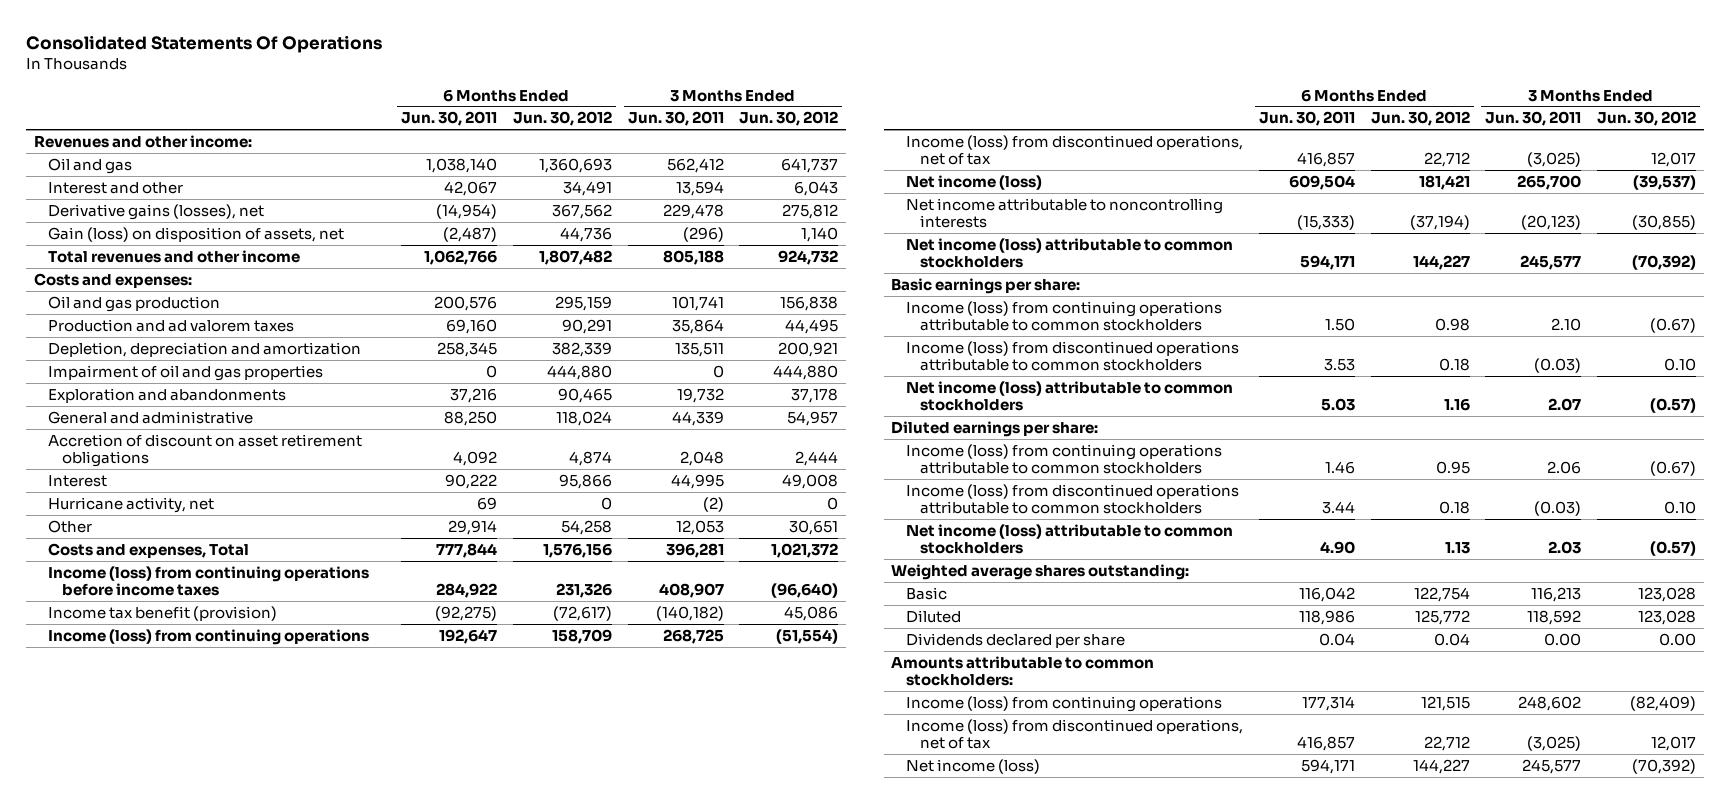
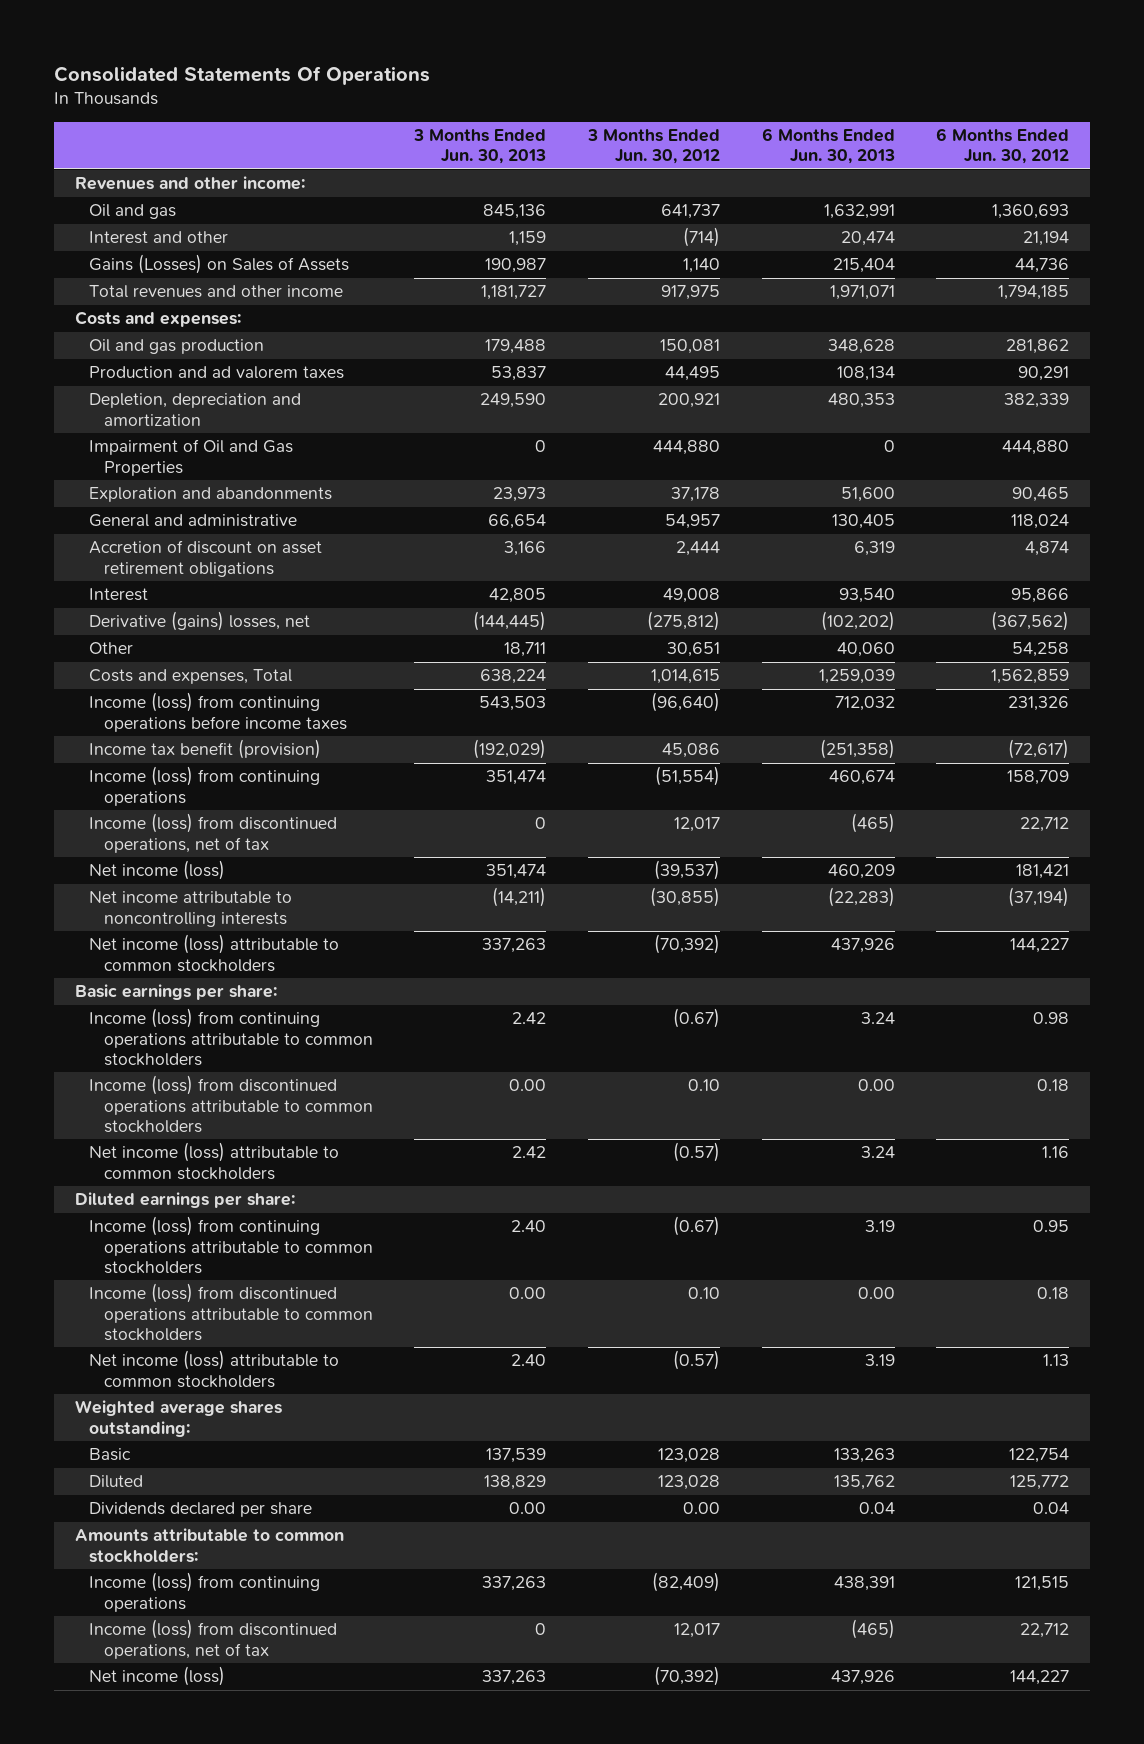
[400,111,497,127] Jun. 30, 2011 -> none
[627,111,724,127] Jun. 30, 2011 -> none
none -> [413,129,547,165] 3 Months Ended Jun. 30, 2013
none -> [761,128,895,165] 6 Months Ended Jun. 30, 2013
[47,203,264,220] Derivative gains (losses), net -> none
[562,180,612,196] 34,491 -> [1023,231,1070,247] 21,194
[794,180,839,196] 6,043 -> [683,227,721,248] (714)
[47,226,344,242] Gain (loss) on disposition of assets, net -> [89,254,350,275] Gains (Losses) on Sales of Assets
[538,249,612,265] 1,807,482 -> [998,285,1070,301] 1,794,185
[778,249,839,265] 924,732 -> [661,285,721,301] 917,975
[554,295,612,311] 295,159 -> [1006,339,1070,355] 281,862
[780,295,839,311] 156,838 -> [660,339,721,355] 150,081
[47,364,323,381] Impairment of oil and gas properties -> [89,439,294,476] Impairment of Oil and Gas Properties
[47,496,214,513] Hurricane activity, net -> none
none -> [89,611,311,632] Derivative (gains) losses, net
[542,542,612,558] 1,576,156 -> [991,669,1070,685] 1,562,859
[771,542,839,558] 1,021,372 -> [651,669,721,685] 1,014,615

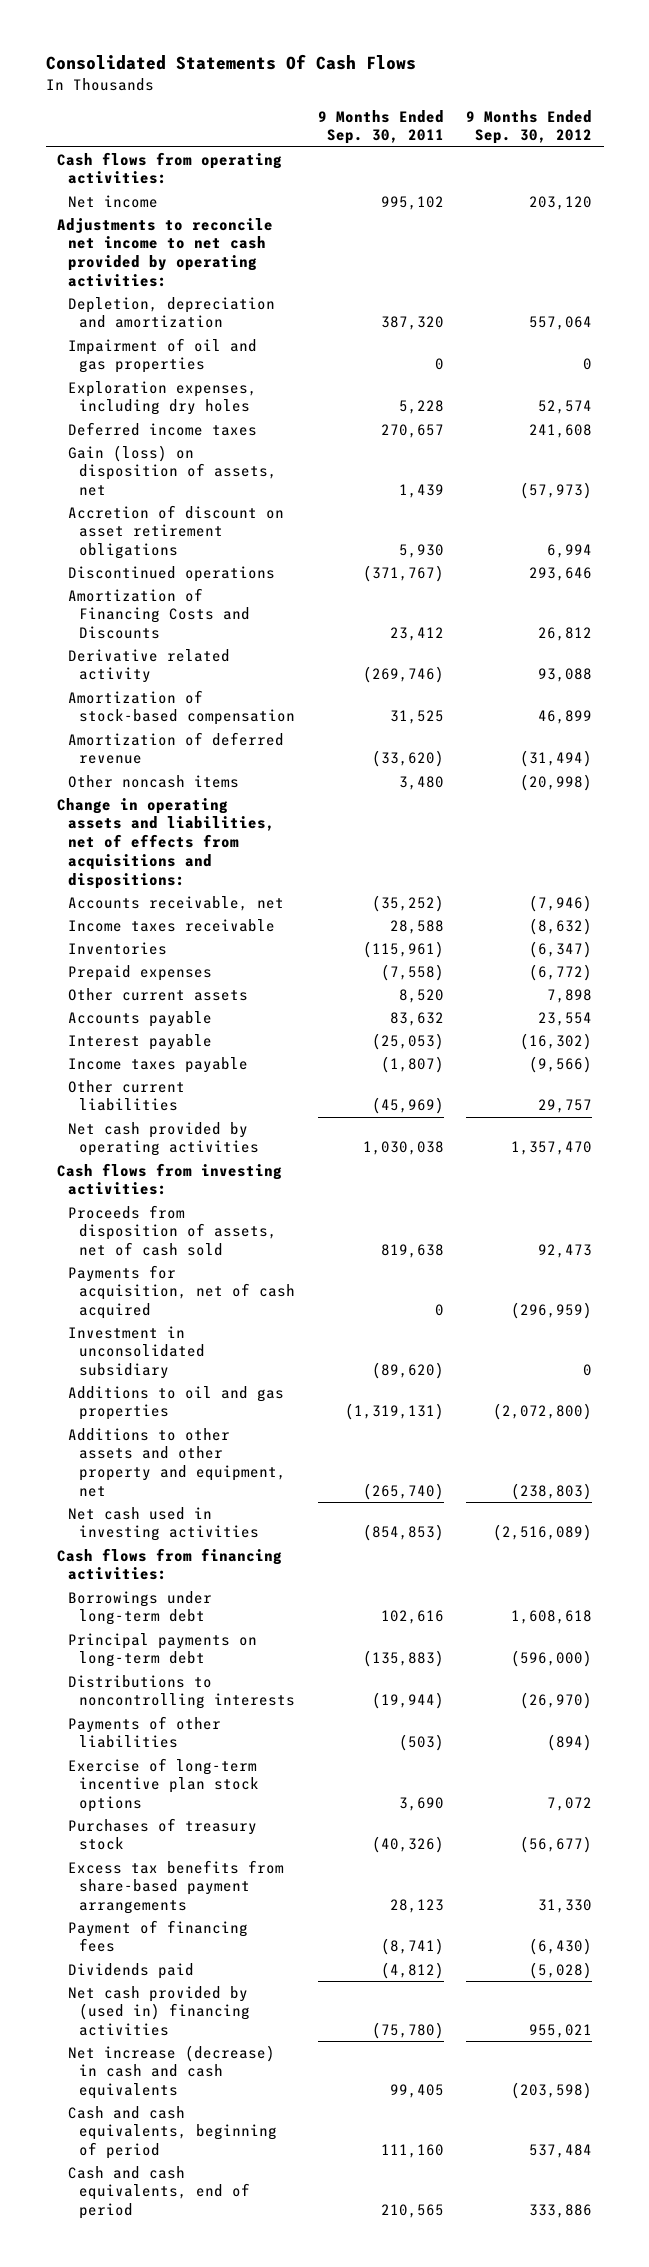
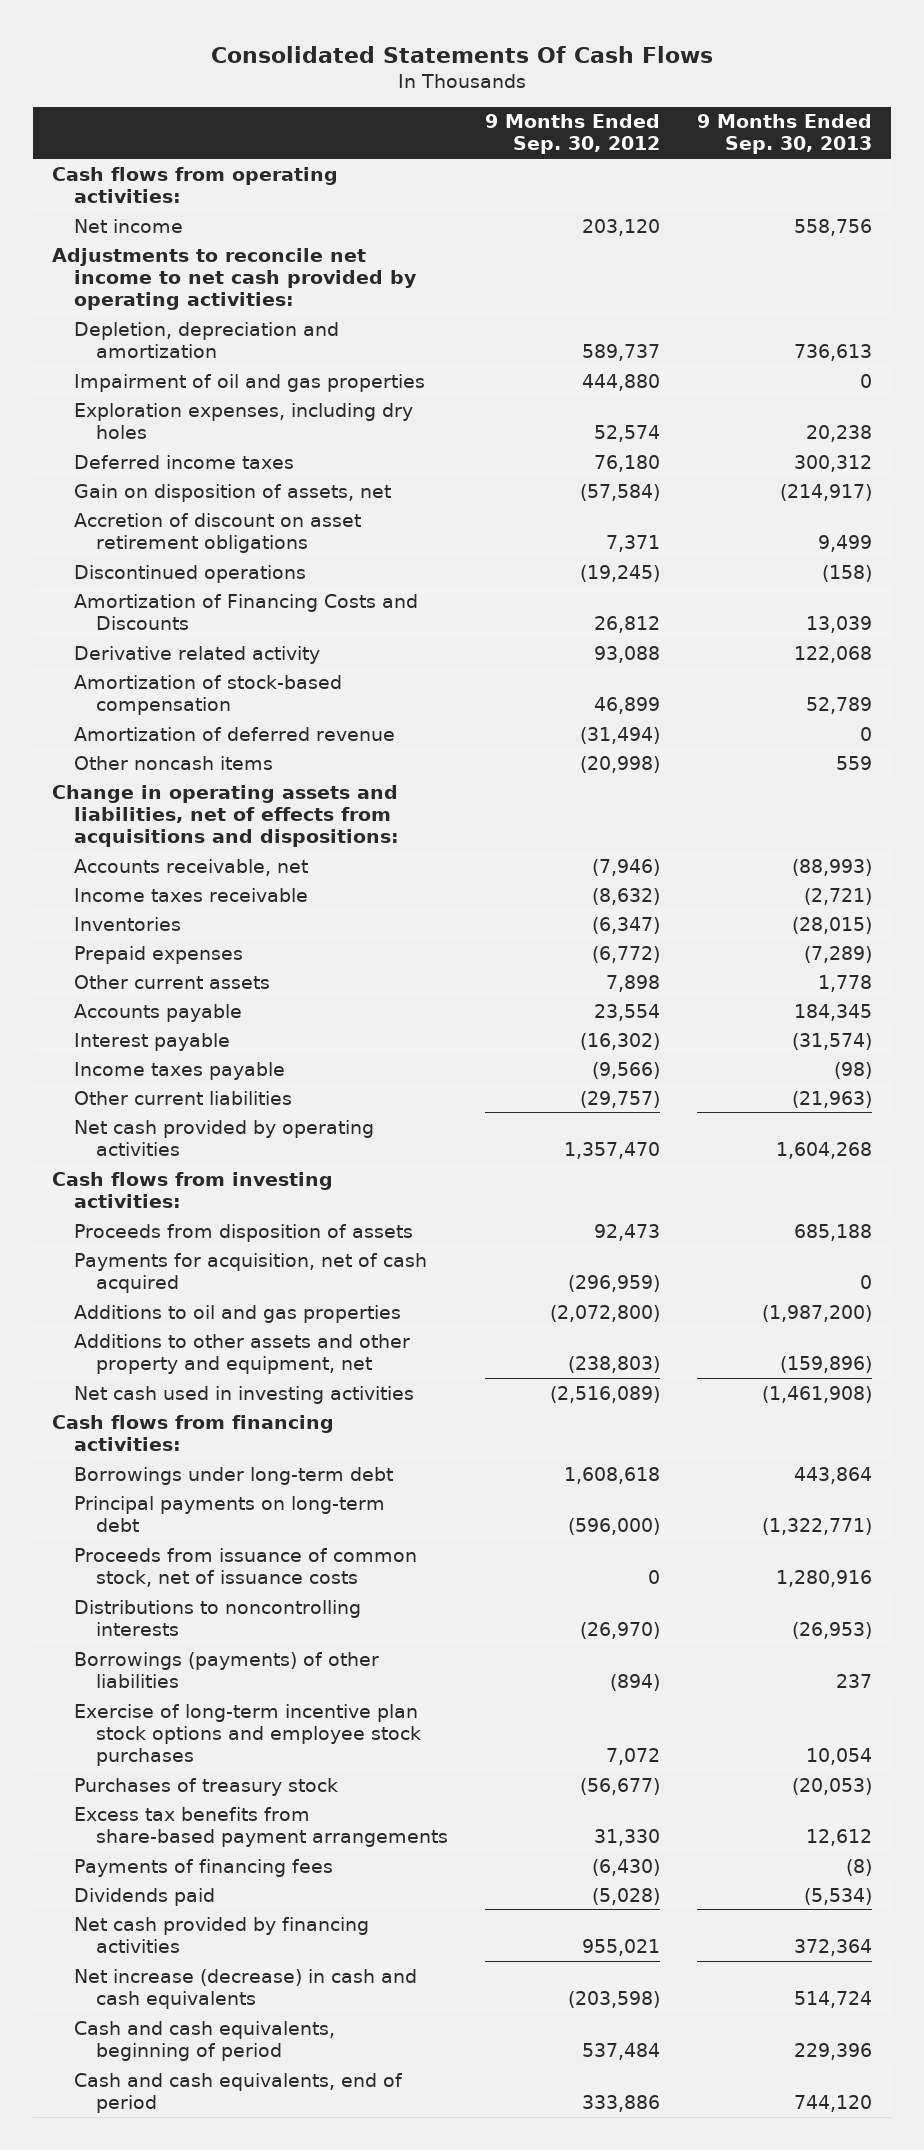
[317,109,444,145] 9 Months Ended Sep. 30, 2011 -> none
none -> [697,114,873,155] 9 Months Ended Sep. 30, 2013
[529,316,593,331] 557,064 -> [582,343,661,361] 589,737
[583,358,593,371] 0 -> [582,373,661,391] 444,880
[529,423,593,438] 241,608 -> [594,454,661,472] 76,180
[67,444,277,497] Gain (loss) on disposition of assets, net -> [74,483,392,502] Gain on disposition of assets, net
[520,482,593,500] (57,973) -> [580,483,661,501] (57,584)
[547,544,593,559] 6,994 -> [606,534,661,552] 7,371
[529,566,593,581] 293,646 -> [580,564,661,582] (19,245)
[538,1099,593,1114] 29,757 -> [580,1090,661,1108] (29,757)
[67,1204,277,1257] Proceeds from disposition of assets, net of cash sold -> [74,1223,414,1242] Proceeds from disposition of assets
[67,1325,205,1380] Investment in unconsolidated subsidiary -> none
none -> [74,1547,418,1587] Proceeds from issuance of common stock, net of issuance costs
[67,1715,221,1749] Payments of other liabilities -> [74,1651,380,1688] Borrowings (payments) of other liabilities
[67,1757,259,1813] Exercise of long-term incentive plan stock options -> [74,1703,422,1766] Exercise of long-term incentive plan stock options and employee stock purchases
[67,1919,248,1953] Payment of financing fees -> [74,1858,334,1877] Payments of financing fees
[67,1985,250,2037] Net cash provided by (used in) financing activities -> [74,1916,370,1953] Net cash provided by financing activities

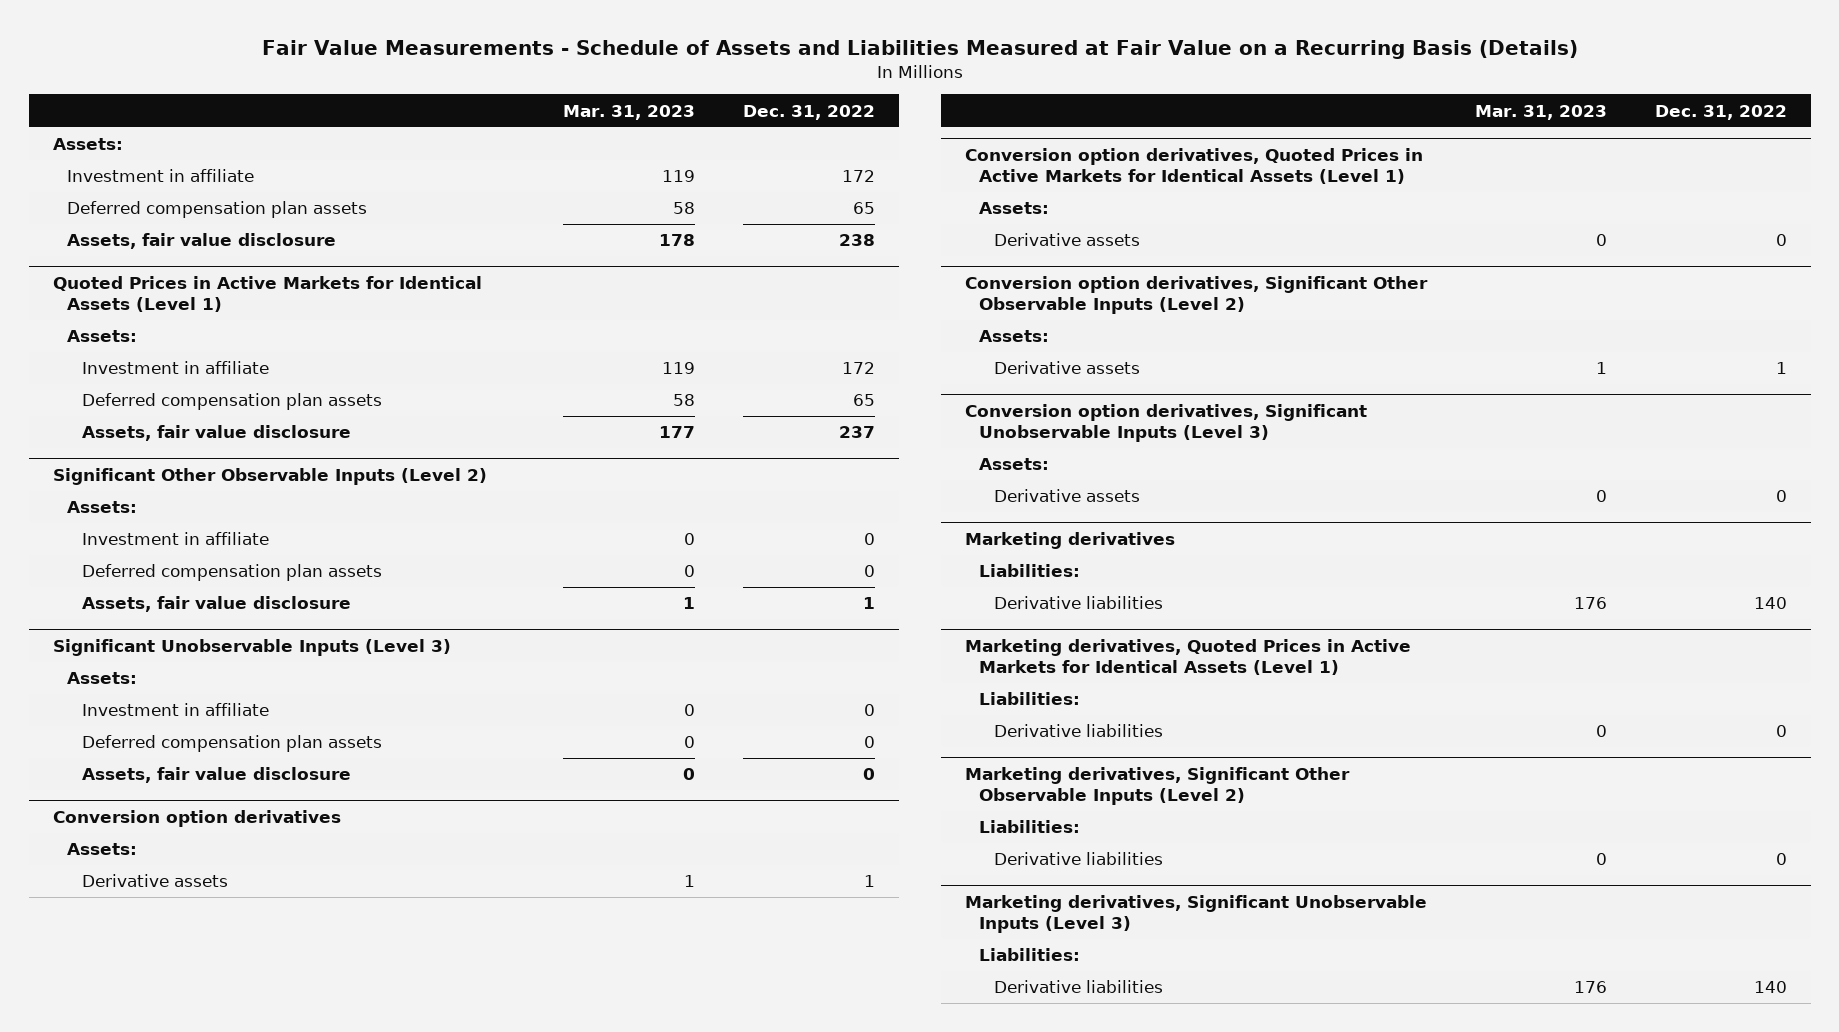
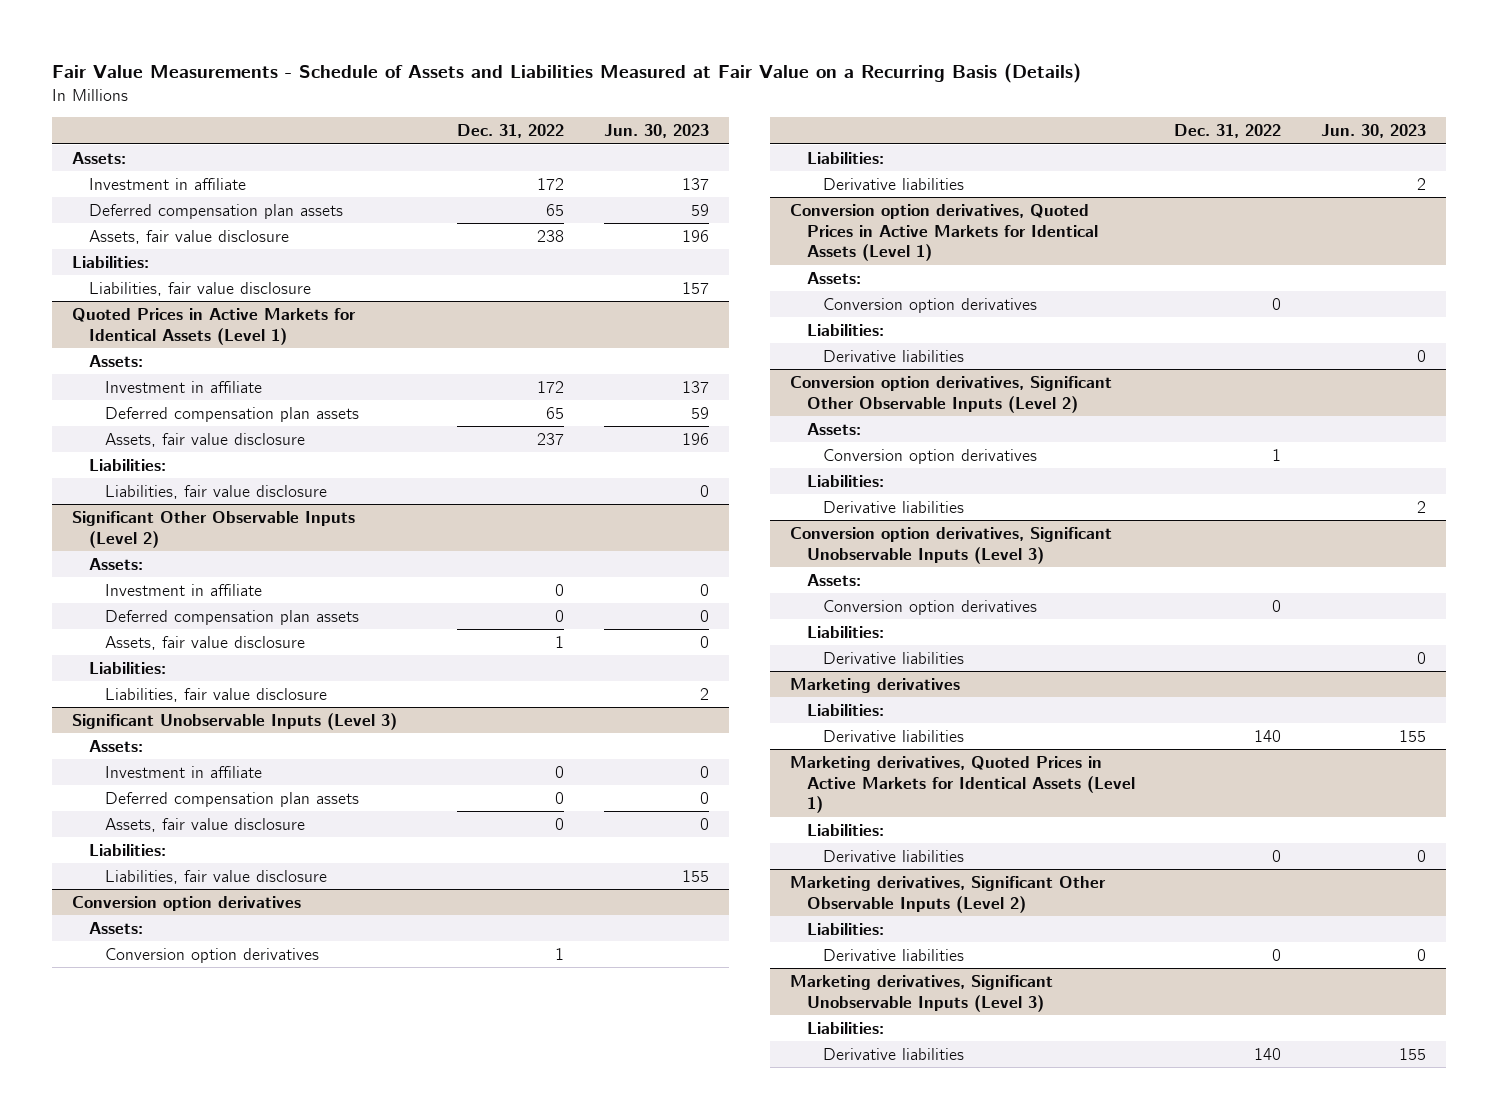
[562,104,695,120] Mar. 31, 2023 -> none
none -> [603,124,709,139] Jun. 30, 2023
none -> [72,255,150,268] Liabilities:
none -> [88,281,311,296] Liabilities, fair value disclosure
none -> [88,458,166,471] Liabilities:
none -> [105,484,328,499] Liabilities, fair value disclosure
none -> [88,661,166,674] Liabilities:
none -> [105,687,328,702] Liabilities, fair value disclosure
none -> [88,843,166,856] Liabilities:
none -> [105,869,328,884] Liabilities, fair value disclosure
[81,874,228,888] Derivative assets -> [105,947,320,963] Conversion option derivatives
none -> [806,151,884,164] Liabilities:
none -> [823,177,965,190] Derivative liabilities
[993,233,1140,247] Derivative assets -> [823,297,1038,313] Conversion option derivatives
none -> [806,323,884,336] Liabilities:
none -> [823,349,965,362] Derivative liabilities
[993,361,1140,375] Derivative assets -> [823,448,1038,464] Conversion option derivatives
none -> [806,474,884,487] Liabilities:
none -> [823,500,965,513] Derivative liabilities
[993,489,1140,503] Derivative assets -> [823,599,1038,615] Conversion option derivatives
none -> [806,625,884,638] Liabilities:
none -> [823,651,965,664] Derivative liabilities

